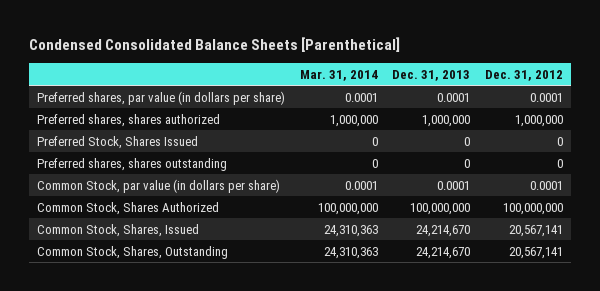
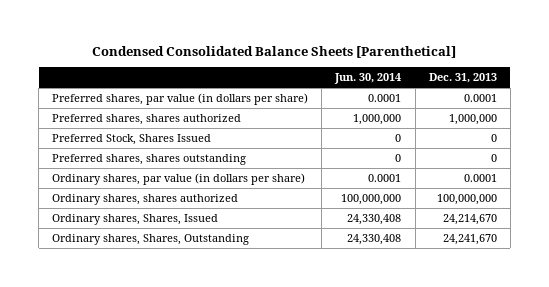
[299,69,378,81] Mar. 31, 2014 -> none
[485,69,564,81] Dec. 31, 2012 -> none
none -> [334,73,402,85] Jun. 30, 2014
[36,178,280,193] Common Stock, par value (in dollars per share) -> [52,172,306,185] Ordinary shares, par value (in dollars per share)
[36,201,219,215] Common Stock, Shares Authorized -> [52,193,239,205] Ordinary shares, shares authorized
[36,223,199,237] Common Stock, Shares, Issued -> [52,213,219,225] Ordinary shares, Shares, Issued
[36,245,228,259] Common Stock, Shares, Outstanding -> [52,233,250,245] Ordinary shares, Shares, Outstanding
[416,246,471,259] 24,214,670 -> [442,233,497,245] 24,241,670

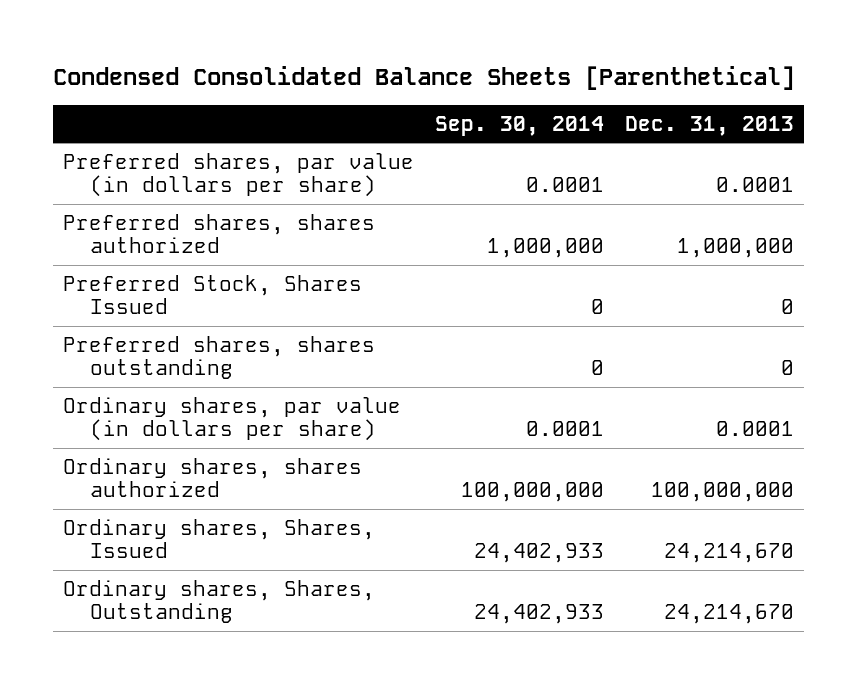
[334,73,402,85] Jun. 30, 2014 -> none
none -> [434,115,604,136] Sep. 30, 2014
[442,233,497,245] 24,241,670 -> [663,604,794,625] 24,214,670

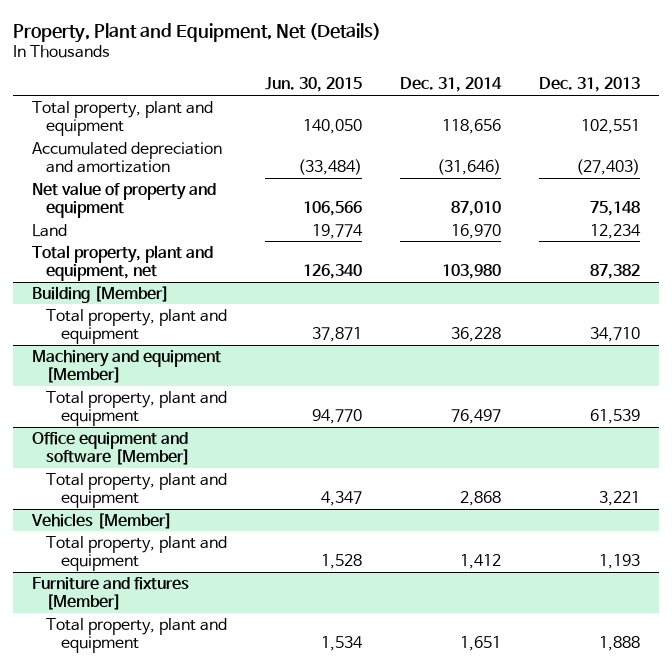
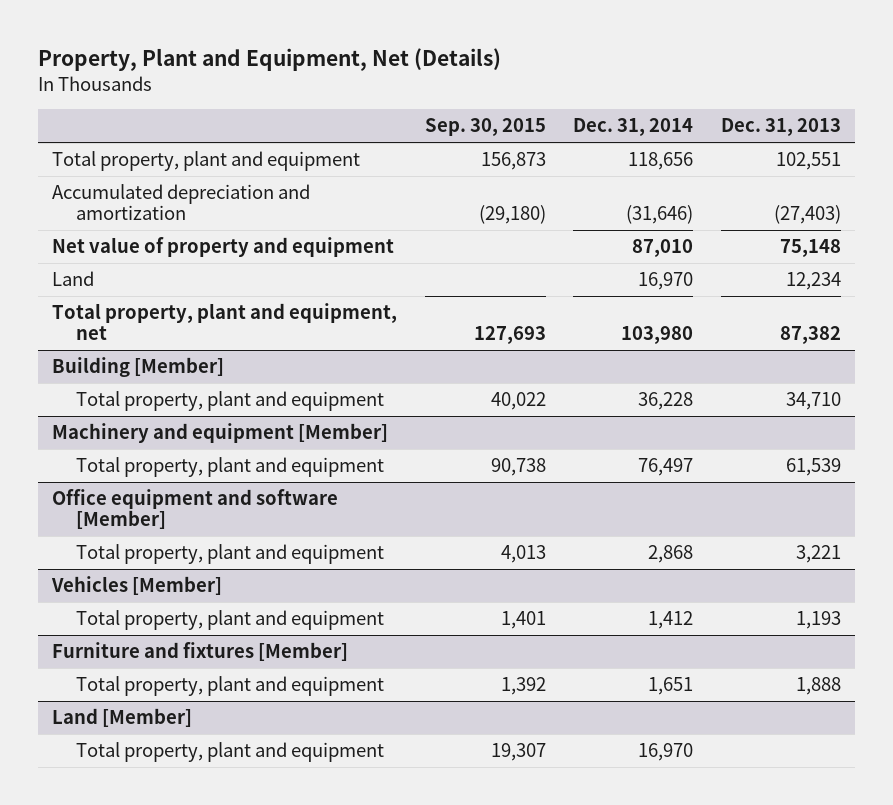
[265,77,363,93] Jun. 30, 2015 -> none
none -> [424,118,546,137] Sep. 30, 2015
none -> [51,708,192,728] Land [Member]
none -> [76,742,385,763] Total property, plant and equipment

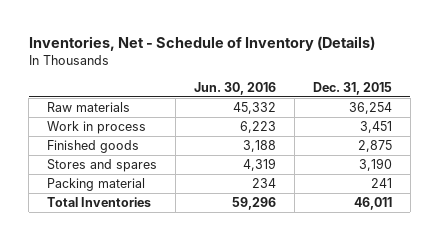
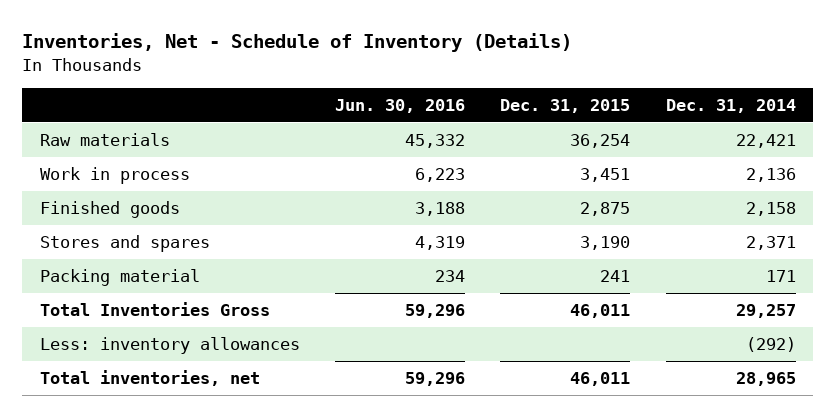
none -> [665,98,796,113] Dec. 31, 2014
[47,197,152,208] Total Inventories -> [40,302,271,317] Total Inventories Gross
none -> [40,337,301,355] Less: inventory allowances
none -> [40,370,261,387] Total inventories, net

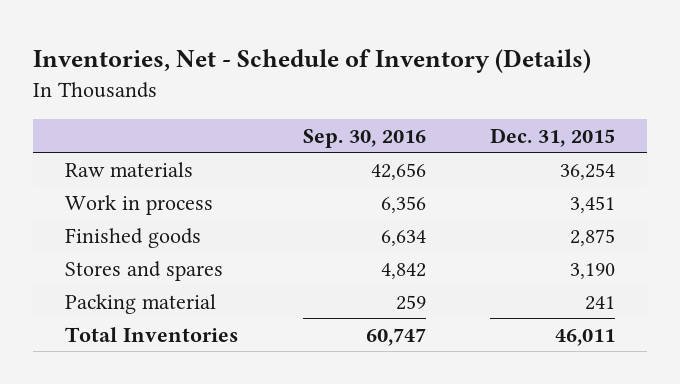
[335,98,466,113] Jun. 30, 2016 -> none
[665,98,796,113] Dec. 31, 2014 -> none
none -> [302,128,426,148] Sep. 30, 2016
[40,337,301,355] Less: inventory allowances -> none
[40,370,261,387] Total inventories, net -> none
[40,302,271,317] Total Inventories Gross -> [65,326,239,342] Total Inventories

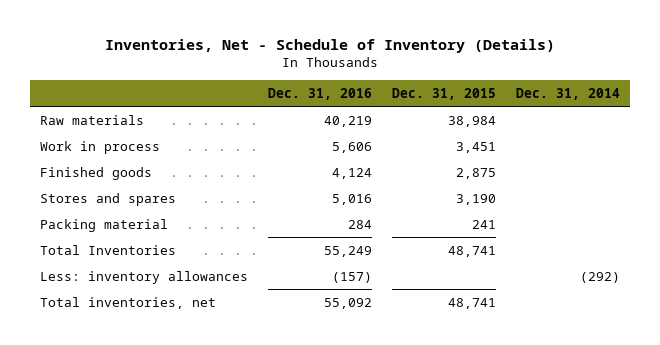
[302,128,426,148] Sep. 30, 2016 -> none
none -> [267,87,372,100] Dec. 31, 2016
none -> [515,87,620,100] Dec. 31, 2014
[559,162,615,180] 36,254 -> [447,115,496,127] 38,984
[554,328,615,346] 46,011 -> [447,245,496,257] 48,741
none -> [39,270,248,284] Less: inventory allowances
none -> [39,296,216,309] Total inventories, net

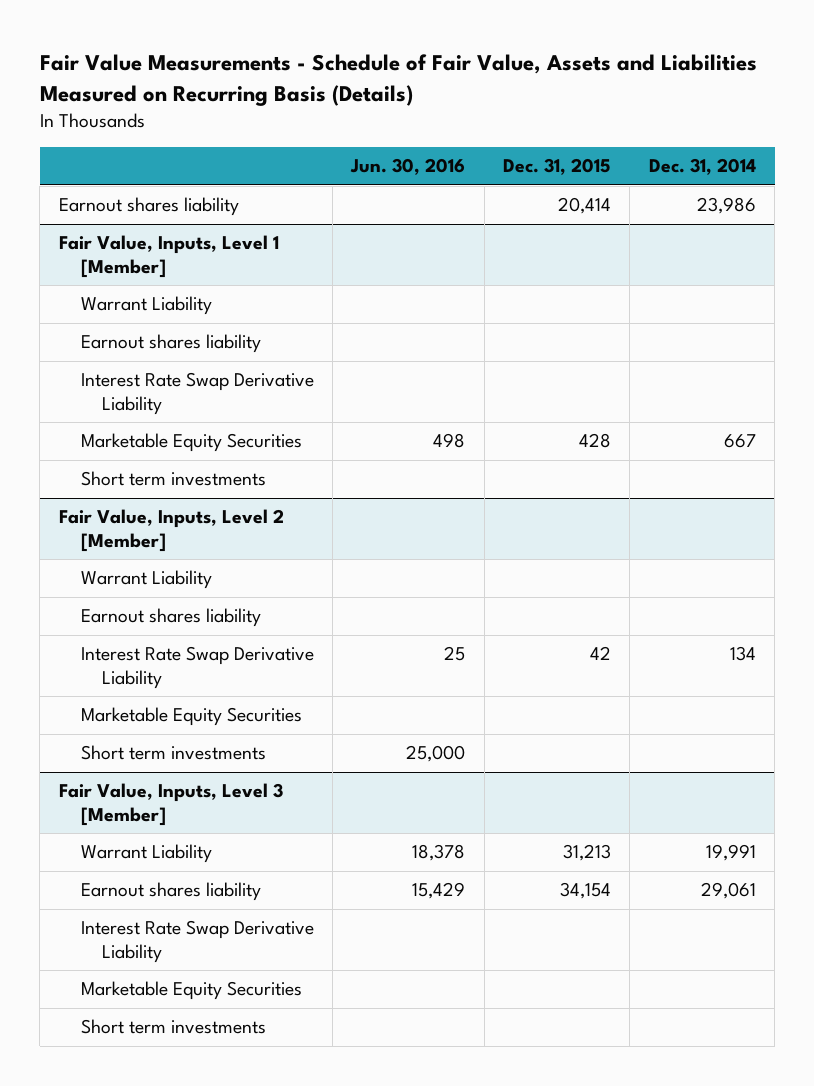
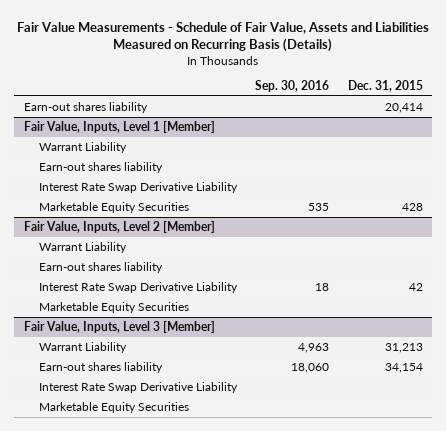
[350,158,466,176] Jun. 30, 2016 -> none
[648,158,756,176] Dec. 31, 2014 -> none
none -> [255,79,330,92] Sep. 30, 2016
[58,197,239,217] Earnout shares liability -> [23,101,148,113] Earn-out shares liability
[80,334,261,354] Earnout shares liability -> [38,161,163,173] Earn-out shares liability
[80,471,266,487] Short term investments -> none
[80,608,261,628] Earnout shares liability -> [38,261,163,273] Earn-out shares liability
[80,745,266,761] Short term investments -> none
[80,882,261,902] Earnout shares liability -> [38,361,163,373] Earn-out shares liability
[80,1019,266,1035] Short term investments -> none

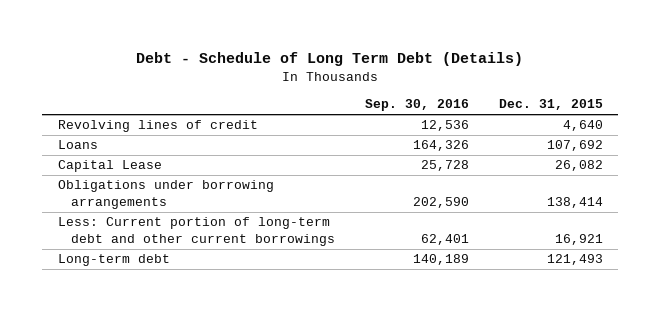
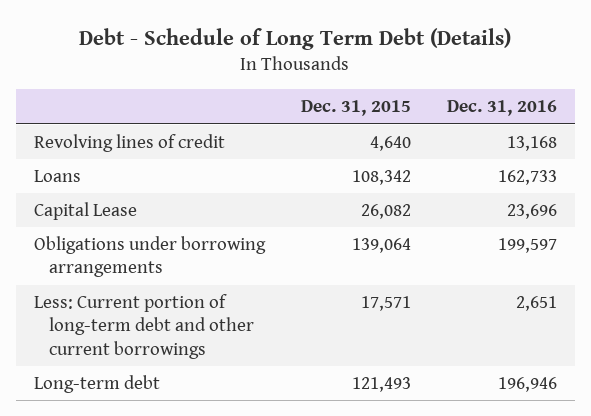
[365,99,470,112] Sep. 30, 2016 -> none
none -> [447,100,558,117] Dec. 31, 2016
[547,140,604,152] 107,692 -> [351,170,411,186] 108,342
[547,197,604,209] 138,414 -> [351,238,411,254] 139,064
[555,234,604,246] 16,921 -> [360,296,411,312] 17,571

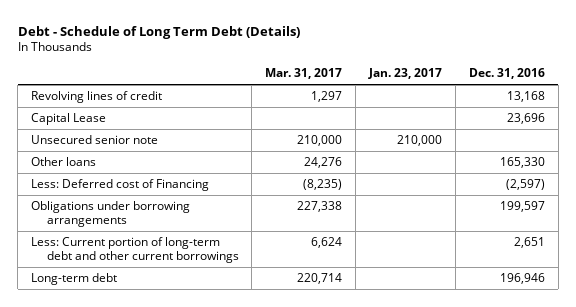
[300,100,411,117] Dec. 31, 2015 -> none
none -> [265,68,343,80] Mar. 31, 2017
none -> [368,68,443,80] Jan. 23, 2017
[33,170,81,183] Loans -> none
none -> [31,134,159,144] Unsecured senior note
none -> [31,156,97,166] Other loans
none -> [31,178,210,191] Less: Deferred cost of Financing

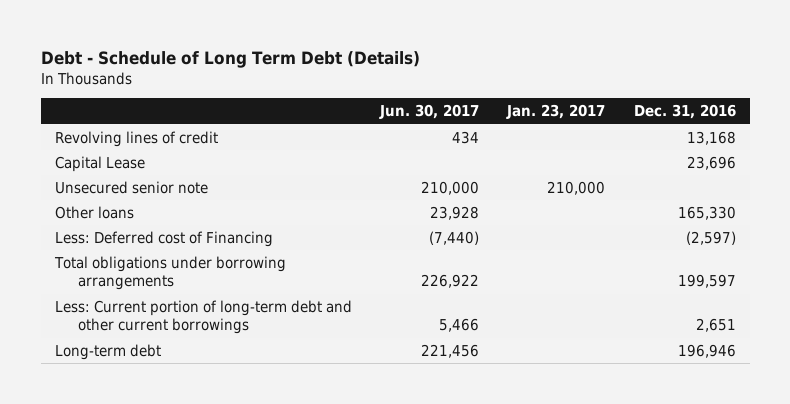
[265,68,343,80] Mar. 31, 2017 -> none
none -> [379,104,480,120] Jun. 30, 2017
[31,200,191,228] Obligations under borrowing arrangements -> [53,256,286,291] Total obligations under borrowing arrangements

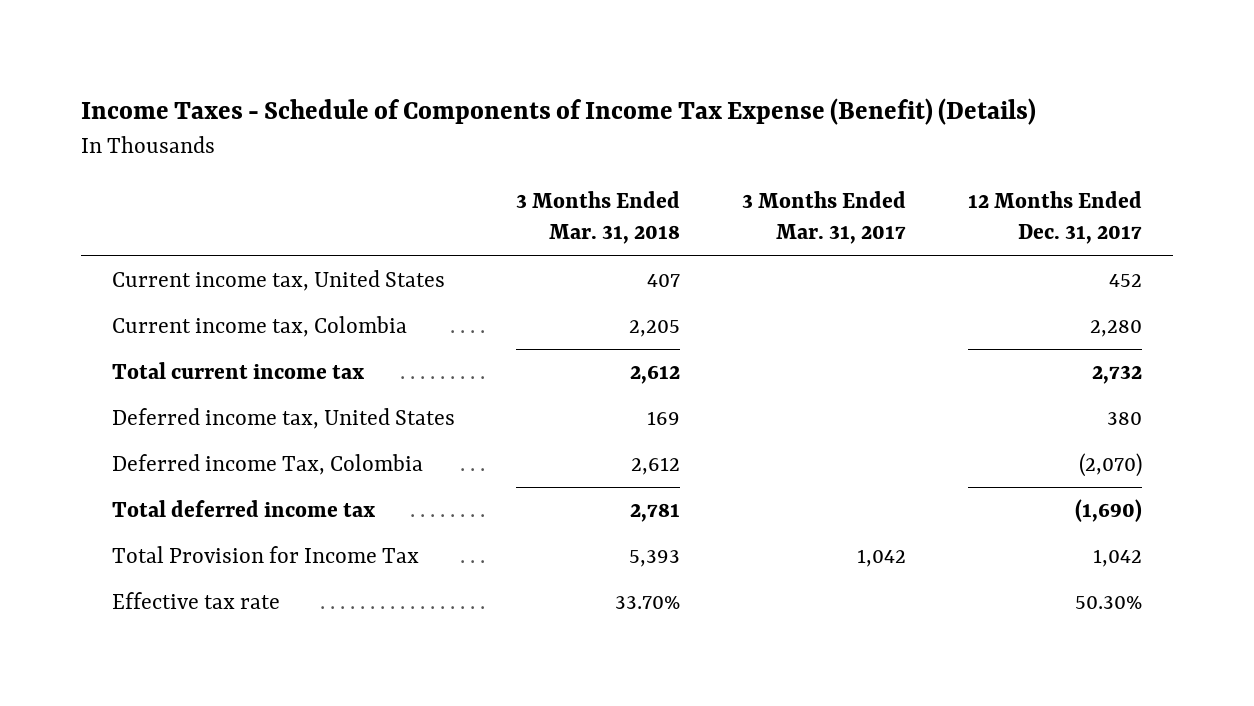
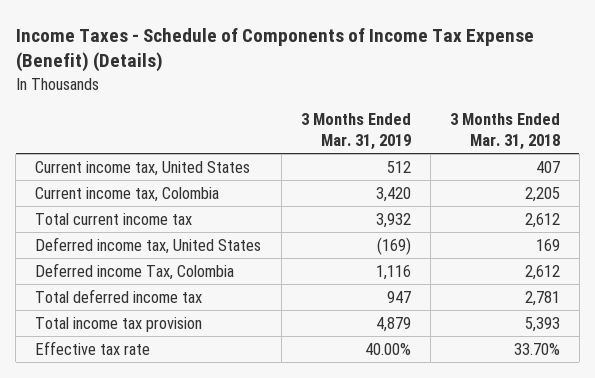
[742,190,907,245] 3 Months Ended Mar. 31, 2017 -> none
[967,190,1142,245] 12 Months Ended Dec. 31, 2017 -> none
none -> [300,113,411,150] 3 Months Ended Mar. 31, 2019
[111,546,419,564] Total Provision for Income Tax -> [35,317,203,333] Total income tax provision

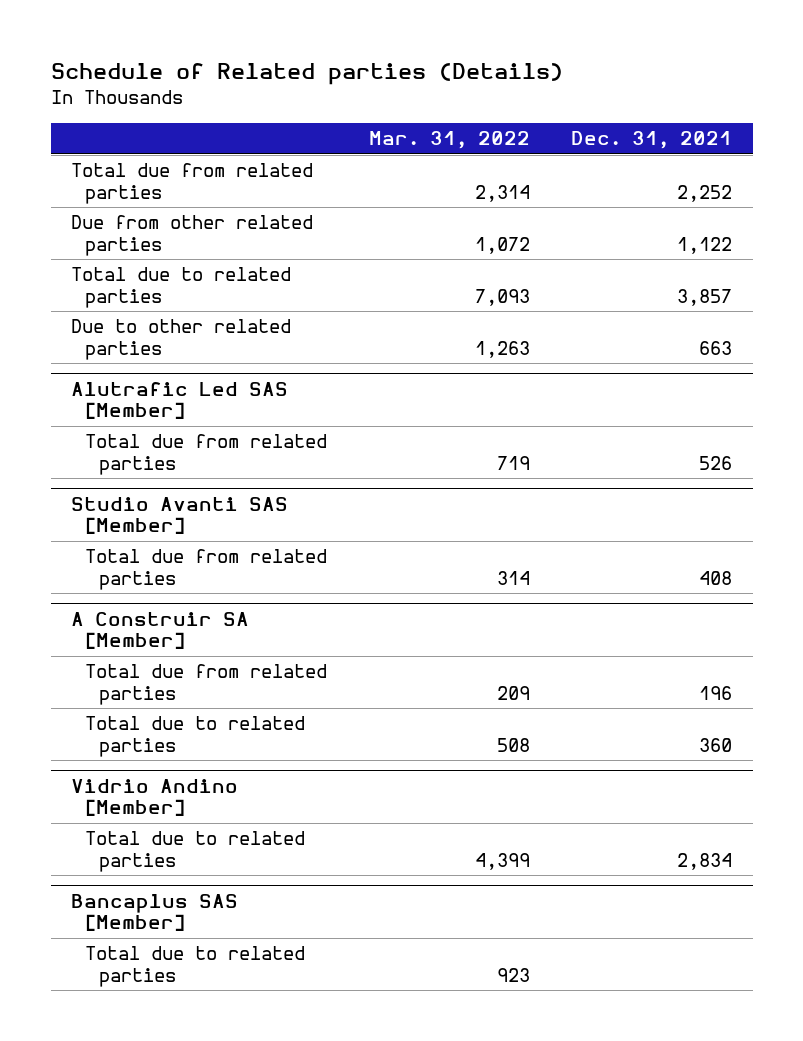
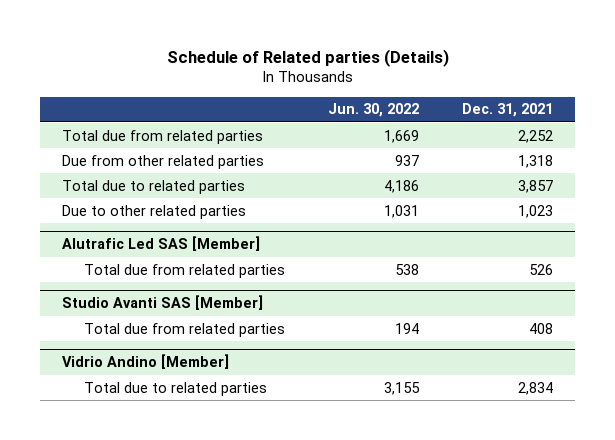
[368,131,530,150] Mar. 31, 2022 -> none
none -> [328,103,420,118] Jun. 30, 2022
[676,236,732,254] 1,122 -> [518,154,554,168] 1,318
[698,340,732,355] 663 -> [518,204,554,218] 1,023
[71,612,250,650] A Construir SA [Member] -> none
[85,664,328,705] Total due from related parties -> none
[85,716,306,757] Total due to related parties -> none
[71,894,239,932] Bancaplus SAS [Member] -> none
[85,946,306,987] Total due to related parties -> none

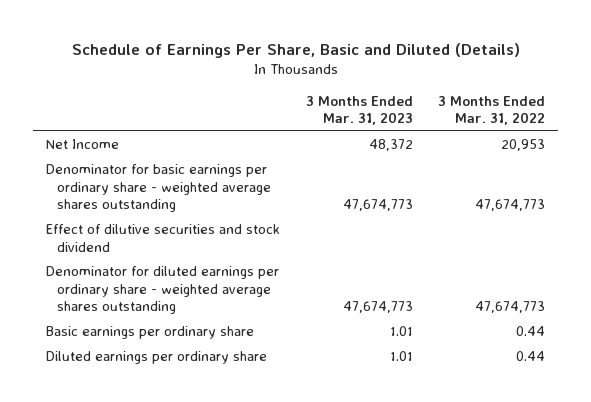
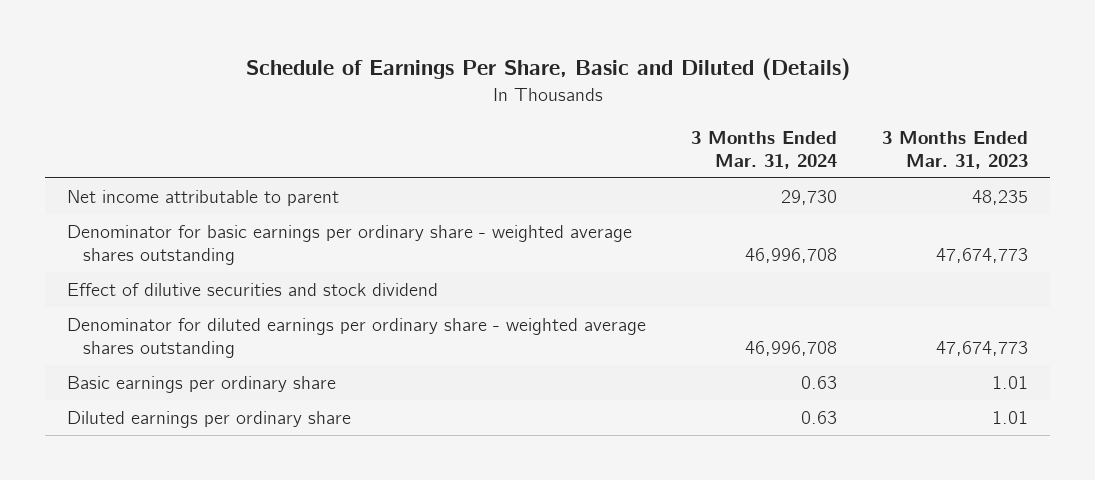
[438,95,546,126] 3 Months Ended Mar. 31, 2022 -> none
none -> [691,130,838,170] 3 Months Ended Mar. 31, 2024
[45,139,119,150] Net Income -> none
none -> [67,189,340,206] Net income attributable to parent

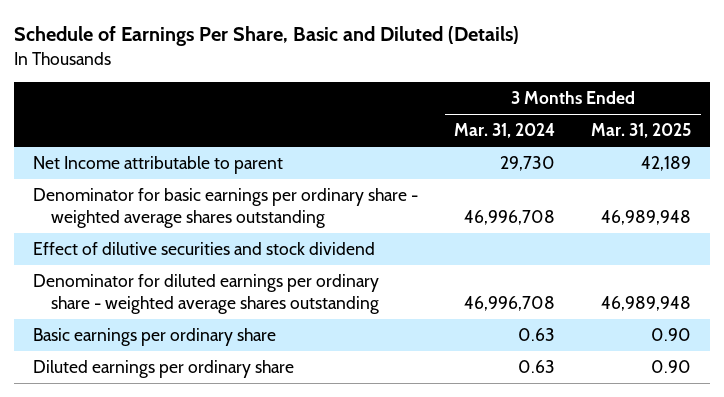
[881,130,1028,170] 3 Months Ended Mar. 31, 2023 -> none
none -> [591,123,692,139] Mar. 31, 2025
[67,189,340,206] Net income attributable to parent -> [32,156,283,175] Net Income attributable to parent

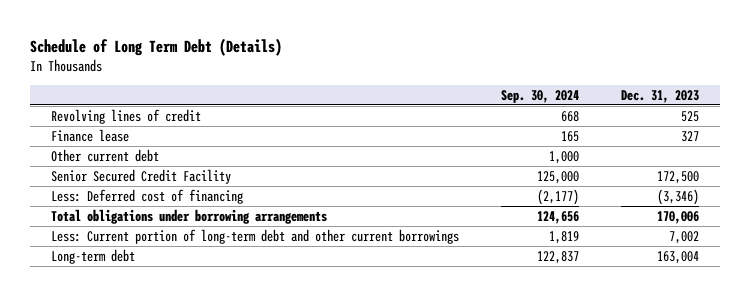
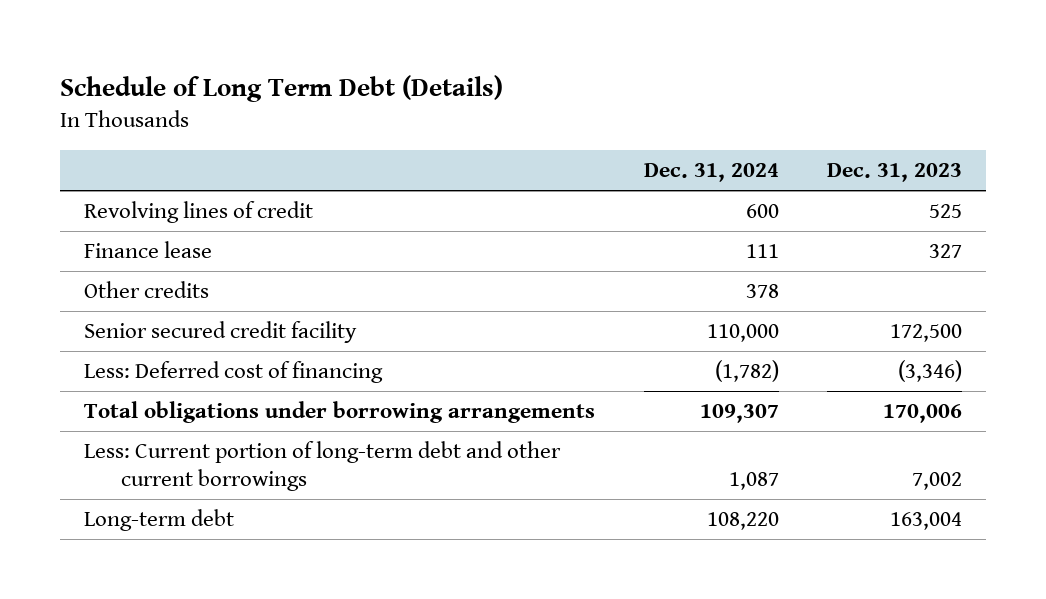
[500,89,579,103] Sep. 30, 2024 -> none
none -> [643,162,779,182] Dec. 31, 2024
[50,148,159,162] Other current debt -> [84,281,210,299] Other credits
[50,168,231,184] Senior Secured Credit Facility -> [84,321,358,344] Senior secured credit facility

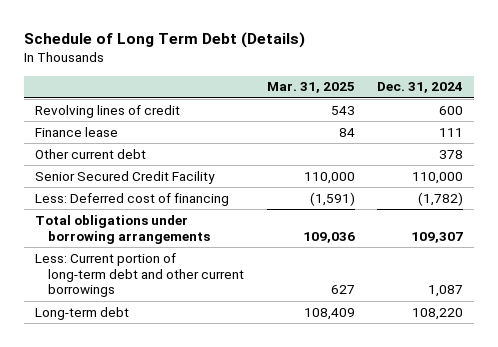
[827,162,963,182] Dec. 31, 2023 -> none
none -> [266,82,355,94] Mar. 31, 2025
[84,281,210,299] Other credits -> [35,148,147,159] Other current debt
[84,321,358,344] Senior secured credit facility -> [35,170,216,184] Senior Secured Credit Facility

